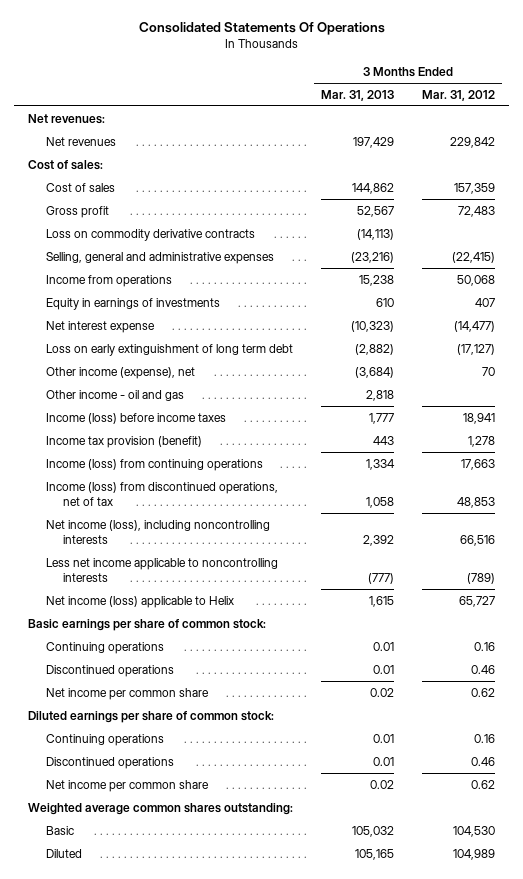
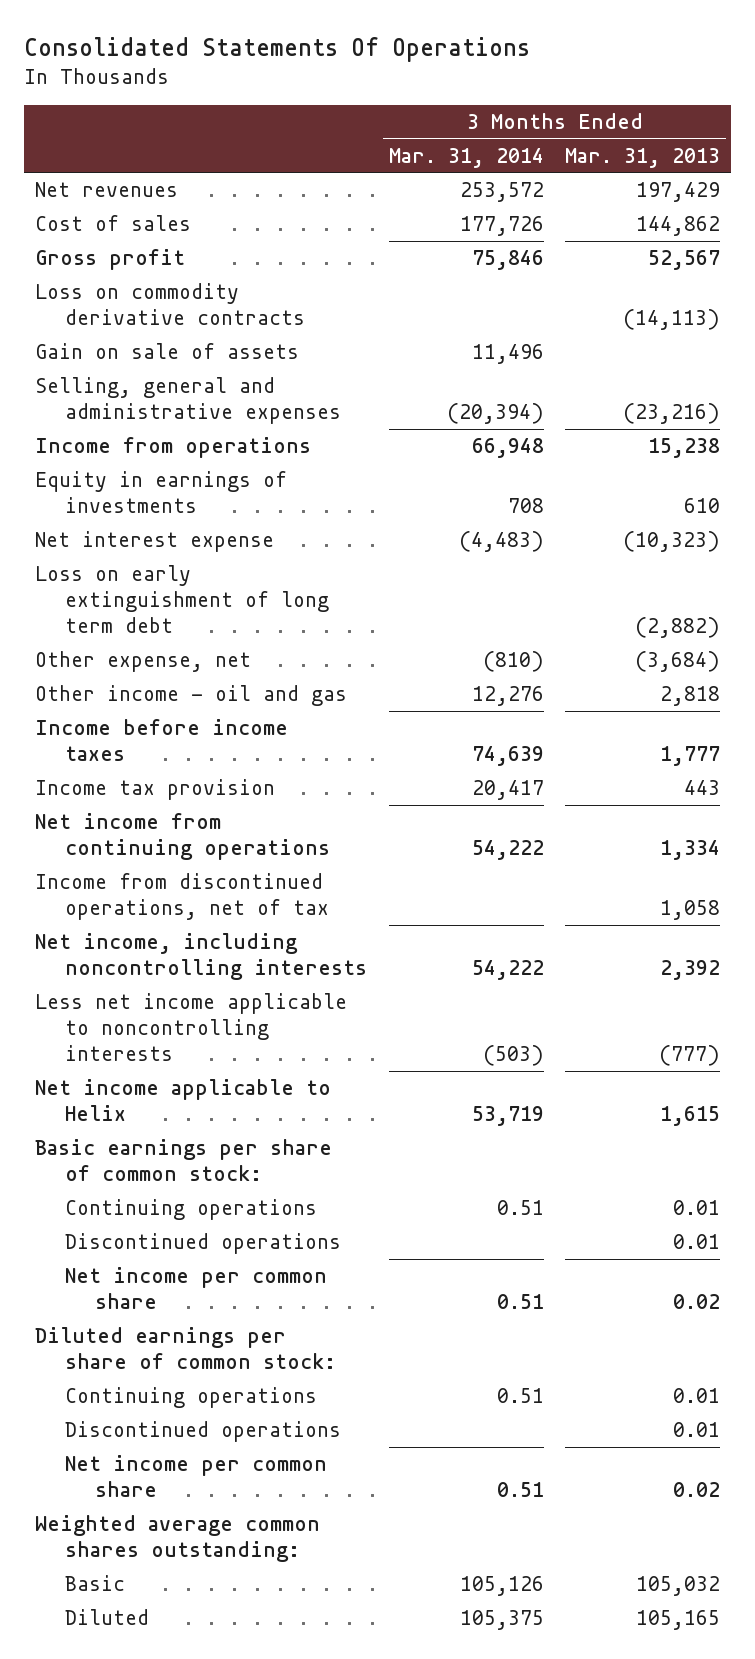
[422,89,496,101] Mar. 31, 2012 -> none
none -> [388,147,544,168] Mar. 31, 2014
[27,113,105,124] Net revenues: -> none
[27,159,103,170] Cost of sales: -> none
none -> [34,343,299,360] Gain on sale of assets
[45,366,195,379] Other income (expense), net -> [34,651,251,673] Other expense, net
[45,412,226,424] Income (loss) before income taxes -> [34,719,288,761] Income before income taxes
[45,435,202,448] Income tax provision (benefit) -> [34,779,275,801] Income tax provision
[45,458,263,471] Income (loss) from continuing operations -> [34,813,330,860] Net income from continuing operations
[45,481,278,507] Income (loss) from discontinued operations, net of tax -> [34,873,329,920] Income from discontinued operations, net of tax
[45,519,270,545] Net income (loss), including noncontrolling interests -> [34,933,367,980] Net income, including noncontrolling interests
[45,595,234,608] Net income (loss) applicable to Helix -> [34,1079,331,1121] Net income applicable to Helix

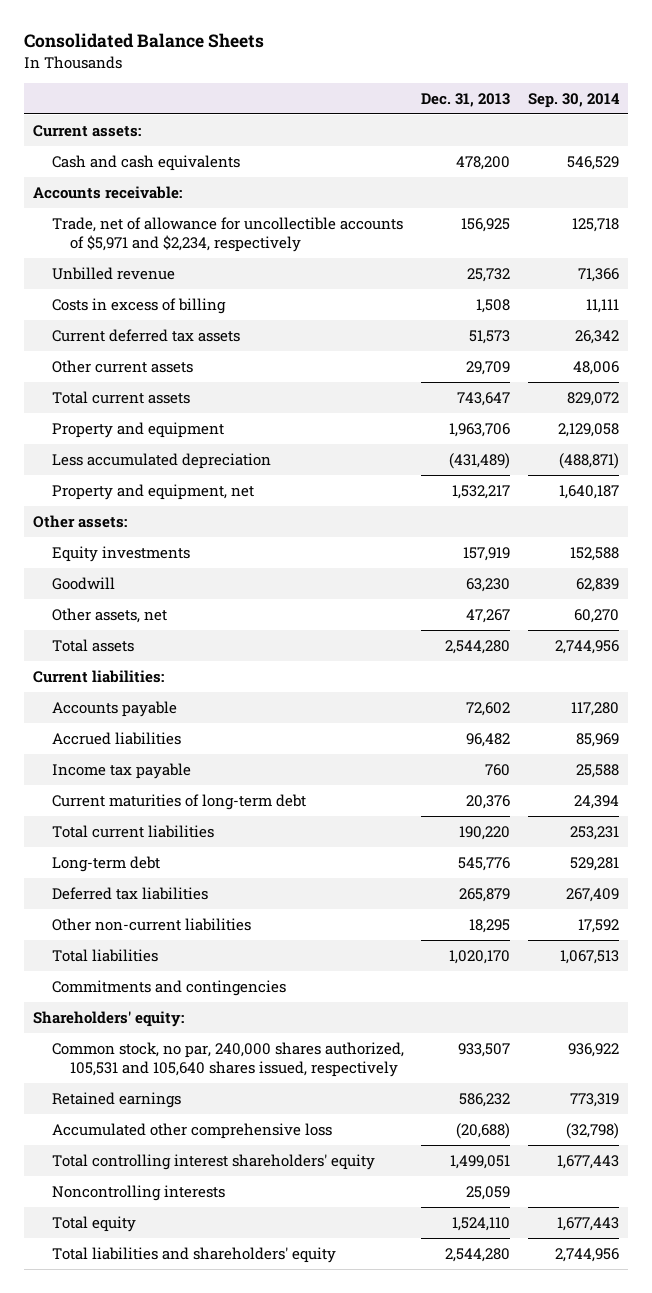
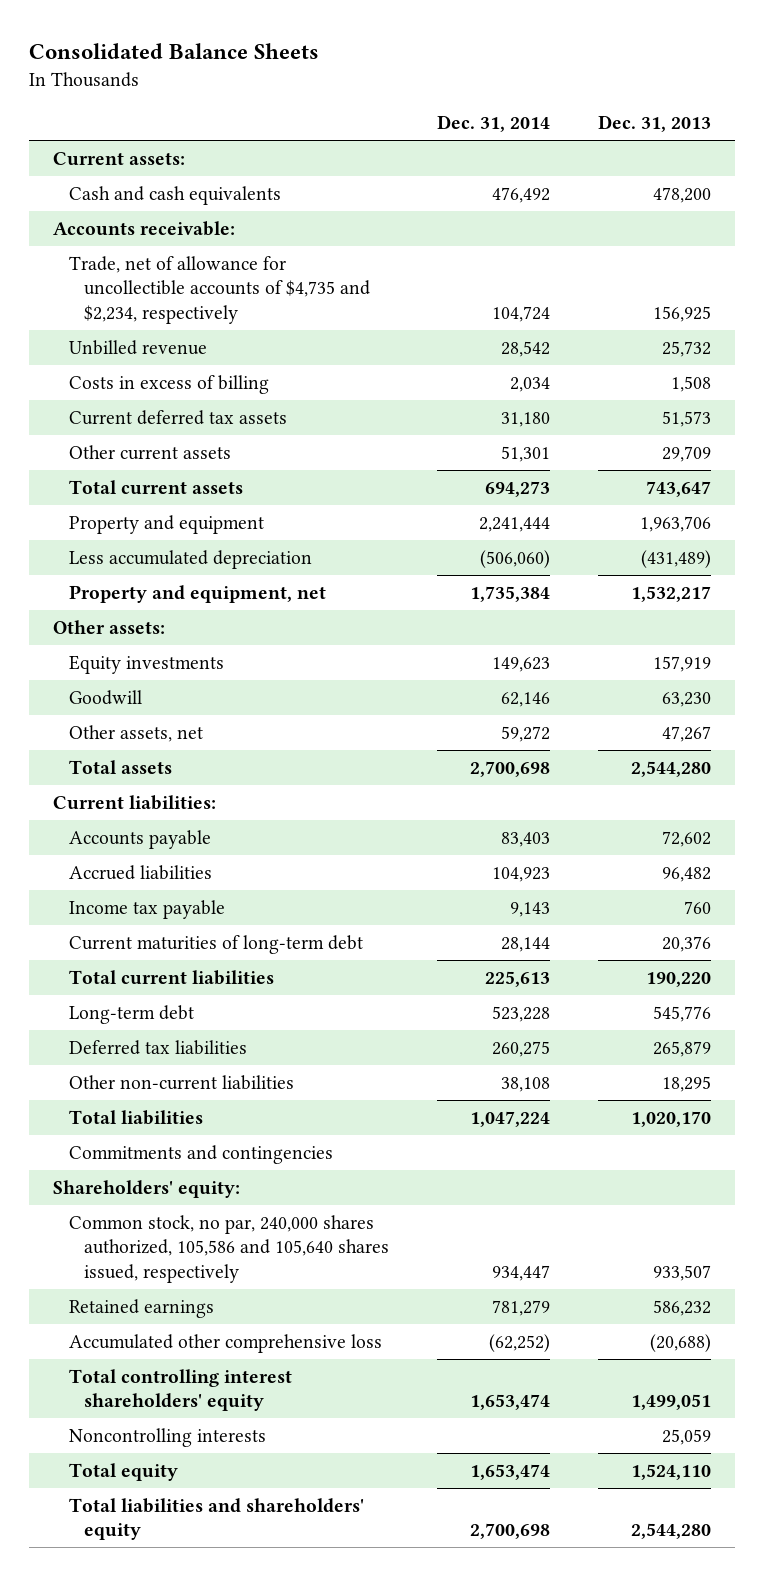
[528,92,621,108] Sep. 30, 2014 -> none
none -> [437,115,551,133] Dec. 31, 2014
[51,216,403,253] Trade, net of allowance for uncollectible accounts of $5,971 and $2,234, respectively -> [68,255,371,324] Trade, net of allowance for uncollectible accounts of $4,735 and $2,234, respectively
[51,1041,404,1078] Common stock, no par, 240,000 shares authorized, 105,531 and 105,640 shares issued, respectively -> [68,1214,390,1283] Common stock, no par, 240,000 shares authorized, 105,586 and 105,640 shares issued, respectively

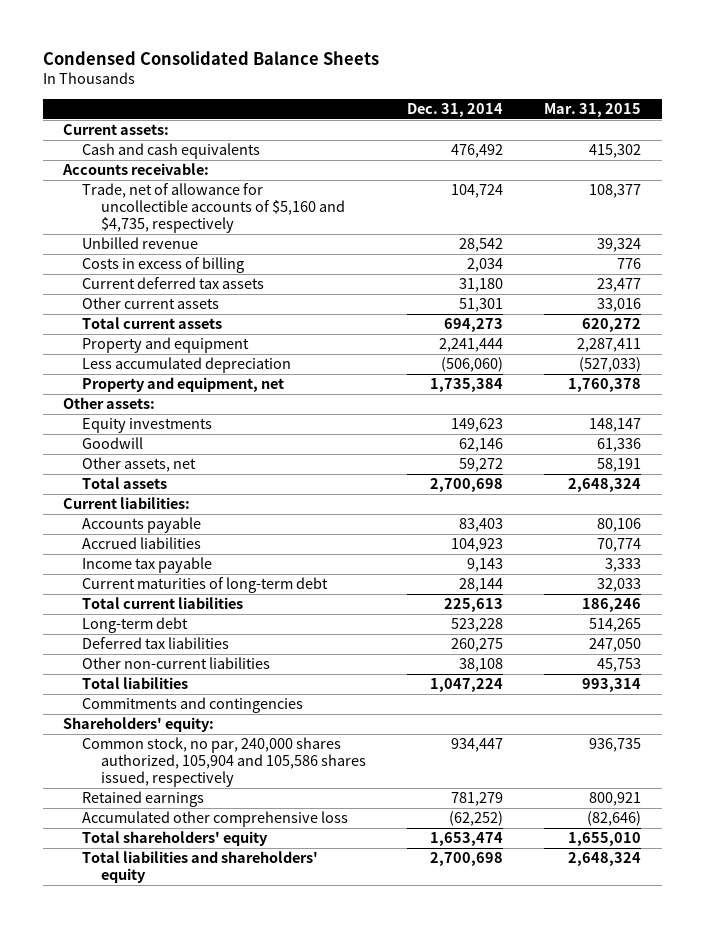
[29,43,320,60] Consolidated Balance Sheets -> [42,50,379,65] Condensed Consolidated Balance Sheets
[598,115,712,133] Dec. 31, 2013 -> none
none -> [544,103,642,118] Mar. 31, 2015
[68,255,371,324] Trade, net of allowance for uncollectible accounts of $4,735 and $2,234, respectively -> [82,183,346,233] Trade, net of allowance for uncollectible accounts of $5,160 and $4,735, respectively
[68,1214,390,1283] Common stock, no par, 240,000 shares authorized, 105,586 and 105,640 shares issued, respectively -> [82,737,367,787] Common stock, no par, 240,000 shares authorized, 105,904 and 105,586 shares issued, respectively
[68,1427,266,1447] Noncontrolling interests -> none
[68,1462,178,1481] Total equity -> none
[68,1368,292,1412] Total controlling interest shareholders' equity -> [82,831,269,847] Total shareholders' equity

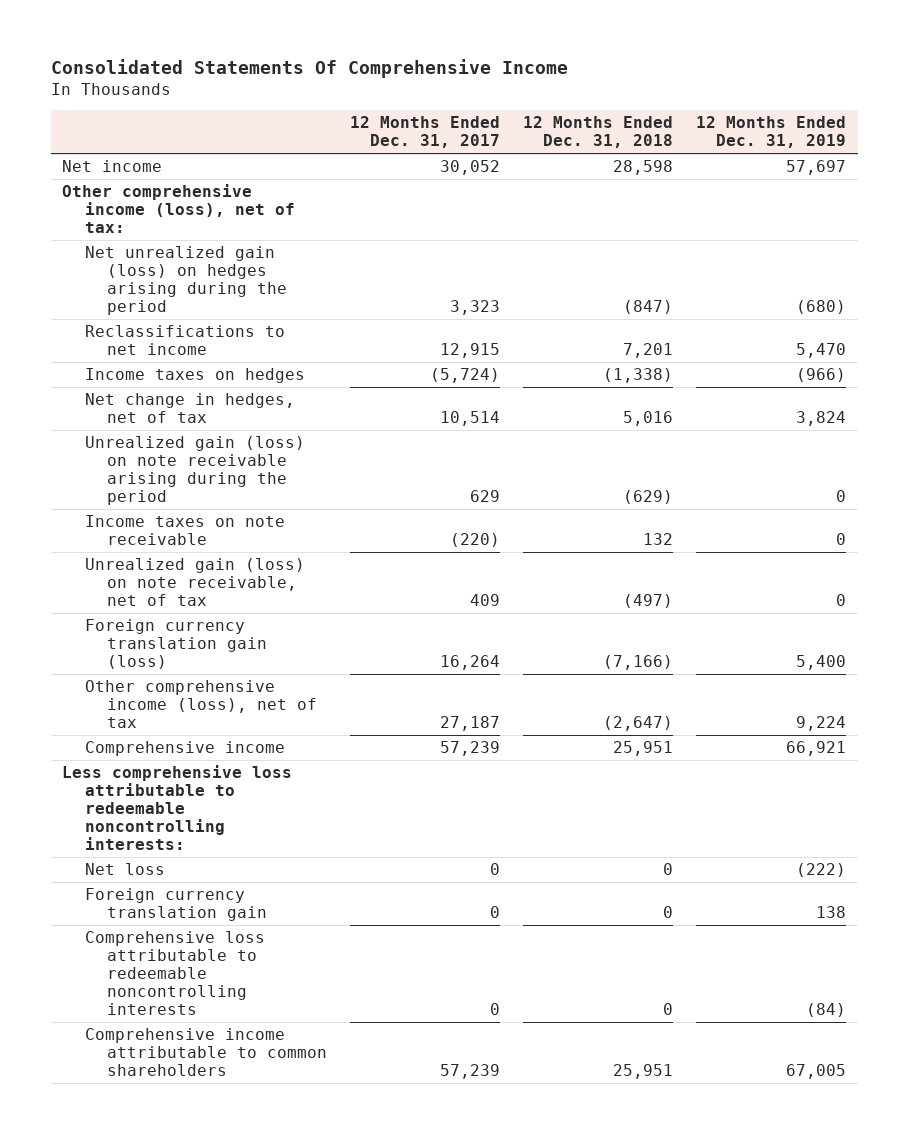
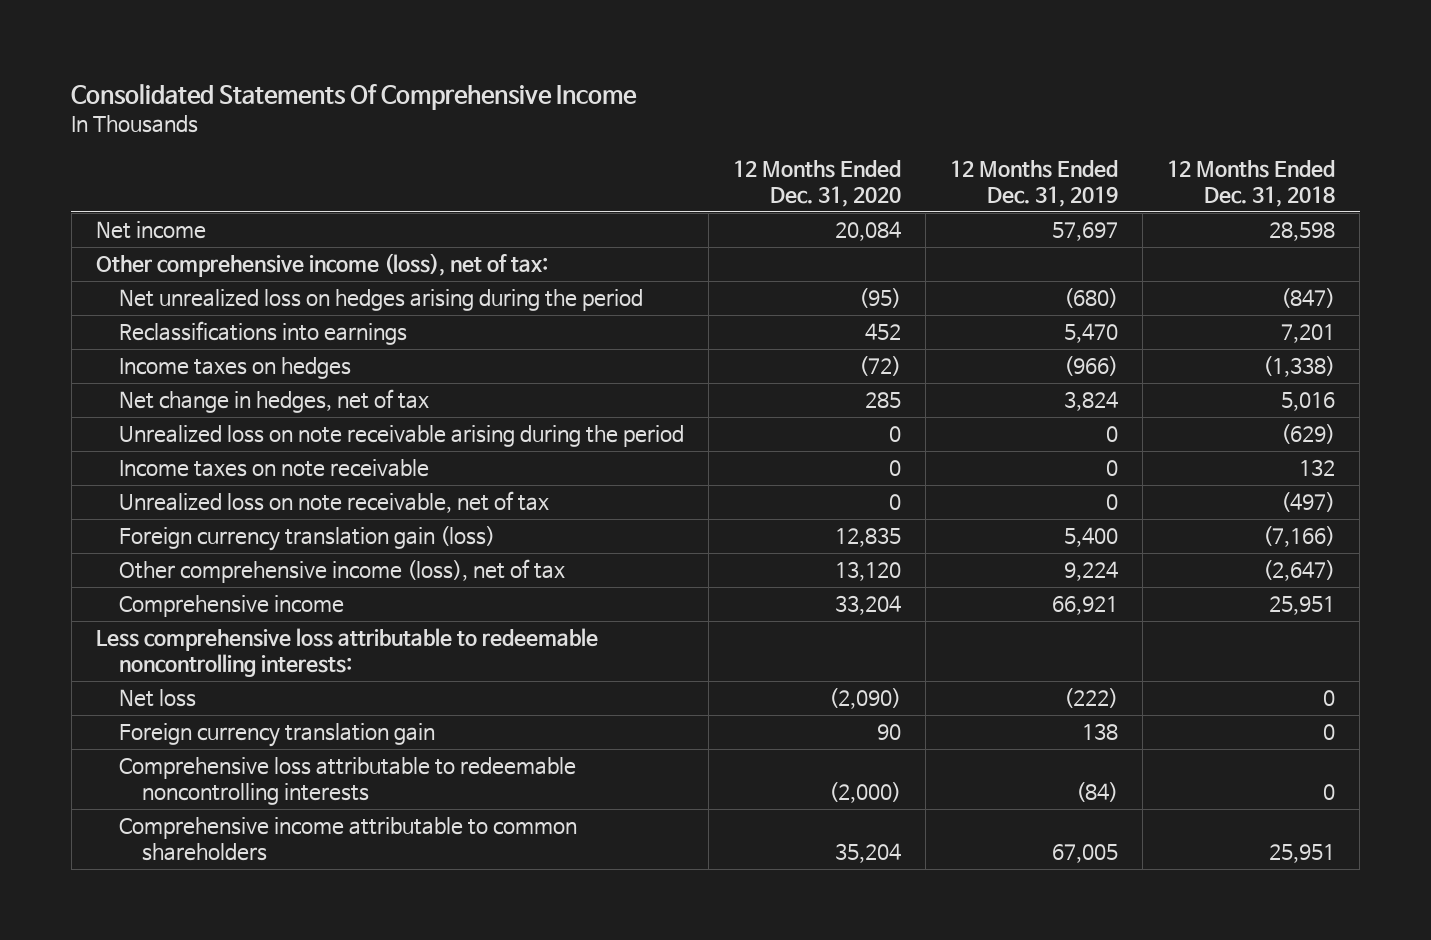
[350,116,501,149] 12 Months Ended Dec. 31, 2017 -> none
none -> [732,160,901,208] 12 Months Ended Dec. 31, 2020
[84,245,288,316] Net unrealized gain (loss) on hedges arising during the period -> [118,289,643,312] Net unrealized loss on hedges arising during the period
[84,324,285,356] Reclassifications to net income -> [118,321,407,346] Reclassifications into earnings
[84,435,305,506] Unrealized gain (loss) on note receivable arising during the period -> [118,425,684,448] Unrealized loss on note receivable arising during the period
[84,557,305,607] Unrealized gain (loss) on note receivable, net of tax -> [118,491,549,514] Unrealized loss on note receivable, net of tax

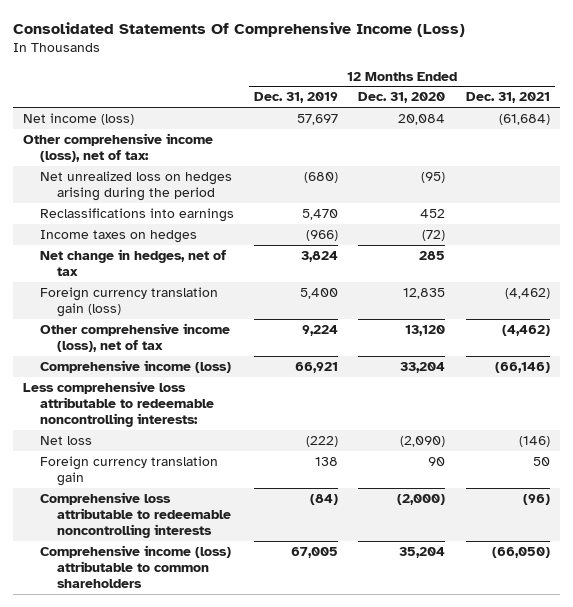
[71,84,638,111] Consolidated Statements Of Comprehensive Income -> [12,21,465,37] Consolidated Statements Of Comprehensive Income (Loss)
[1167,160,1336,208] 12 Months Ended Dec. 31, 2018 -> none
none -> [465,92,550,104] Dec. 31, 2021
[95,221,206,240] Net income -> [22,112,134,125] Net income (loss)
[118,425,684,448] Unrealized loss on note receivable arising during the period -> none
[118,459,429,478] Income taxes on note receivable -> none
[118,491,549,514] Unrealized loss on note receivable, net of tax -> none
[118,595,344,618] Comprehensive income -> [39,359,231,373] Comprehensive income (loss)
[118,817,577,862] Comprehensive income attributable to common shareholders -> [39,544,231,588] Comprehensive income (loss) attributable to common shareholders

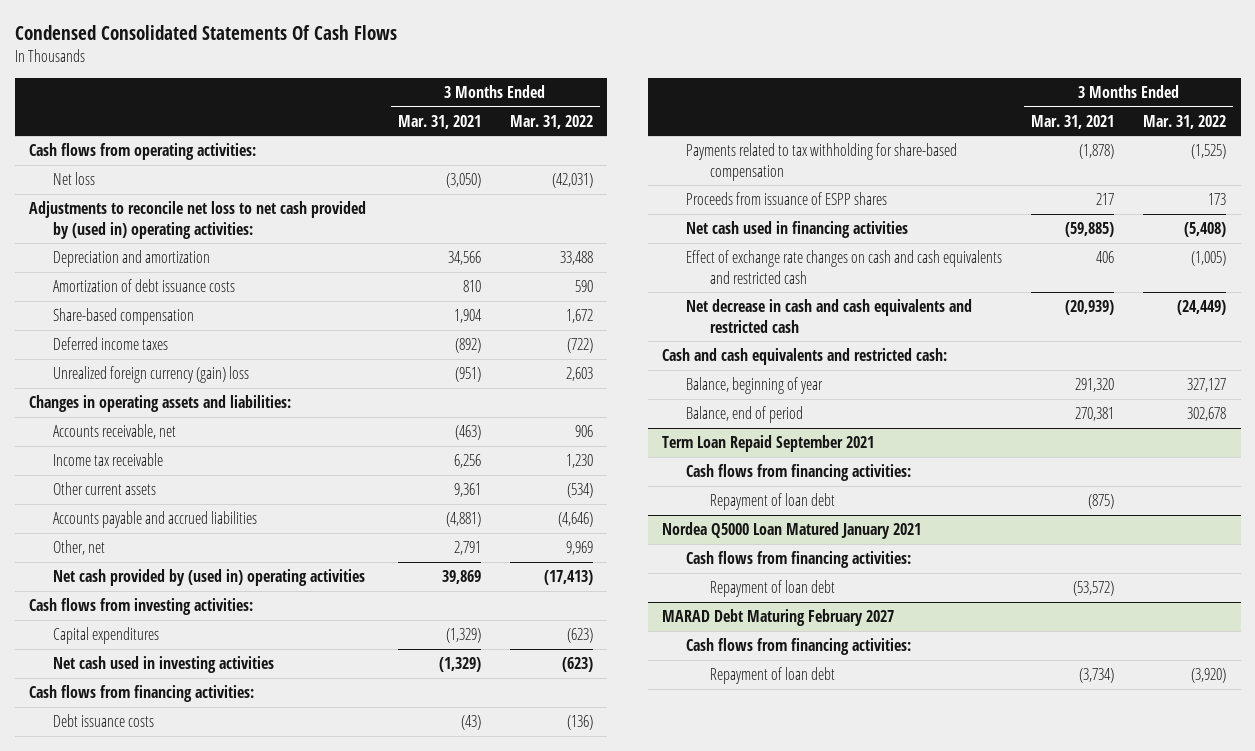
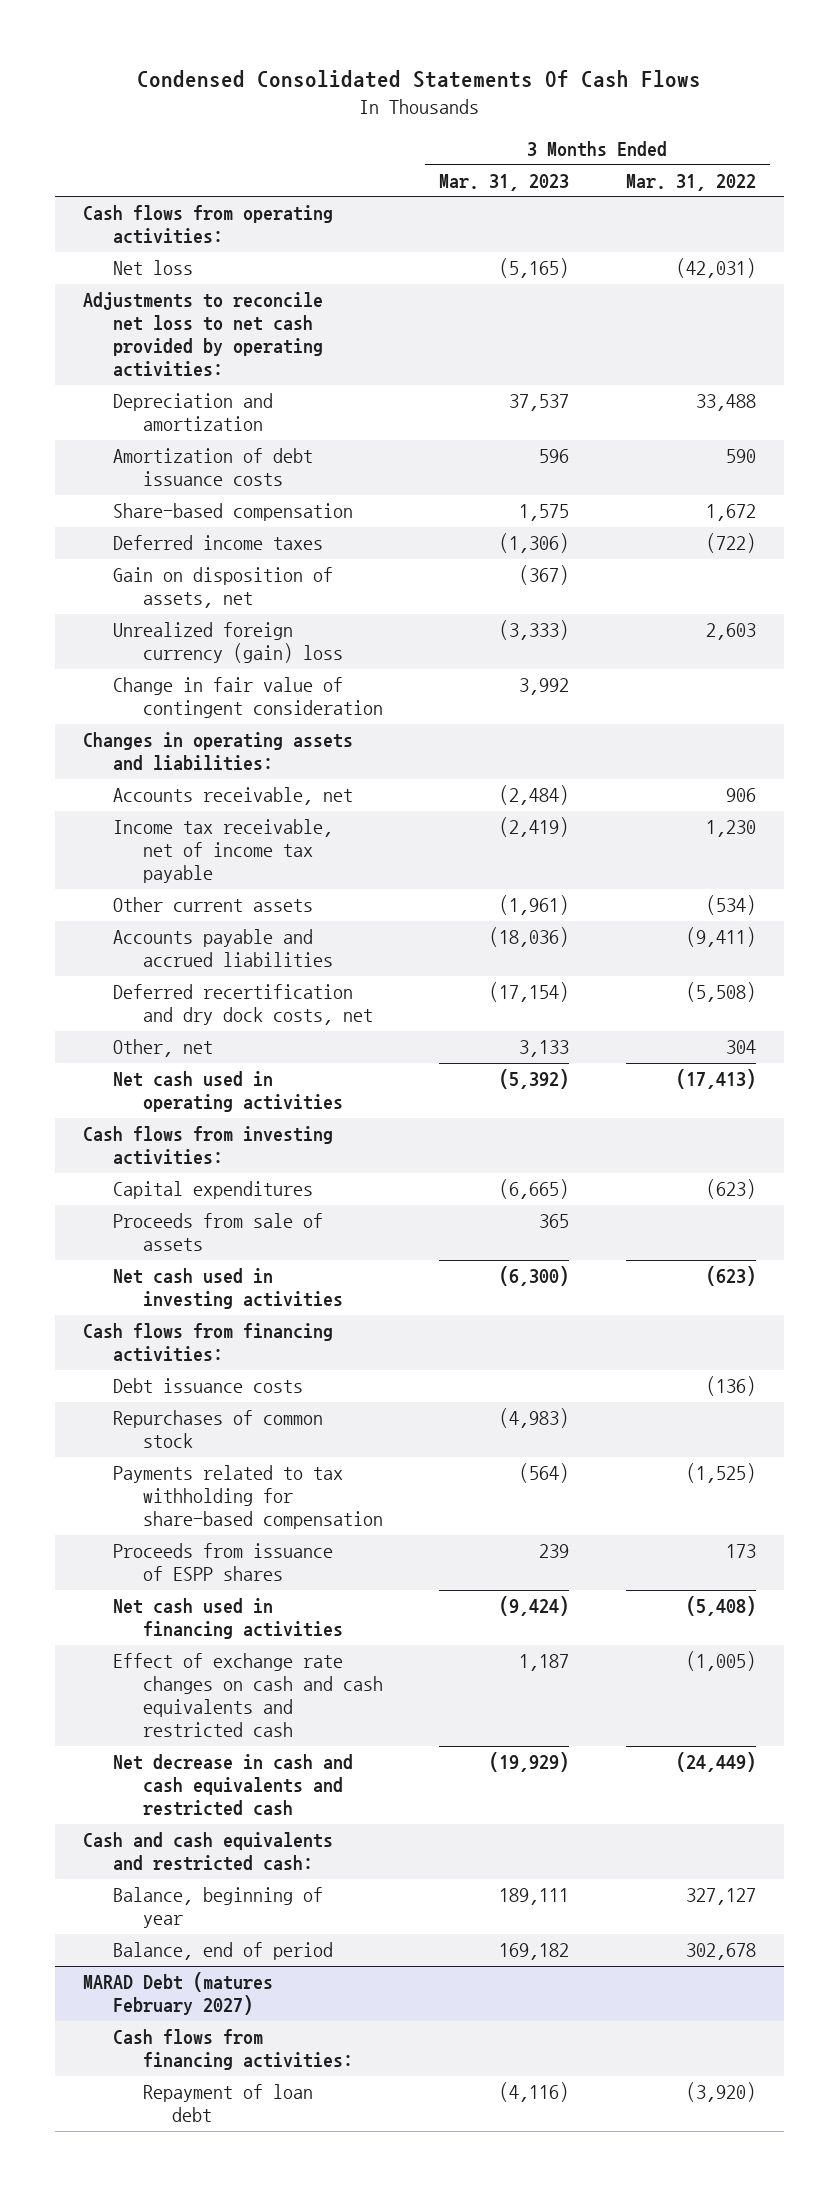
[397,114,481,129] Mar. 31, 2021 -> none
none -> [439,173,570,191] Mar. 31, 2023
[28,201,366,239] Adjustments to reconcile net loss to net cash provided by (used in) operating activities: -> [83,292,324,378] Adjustments to reconcile net loss to net cash provided by operating activities:
none -> [113,567,334,609] Gain on disposition of assets, net
none -> [113,677,383,719] Change in fair value of contingent consideration
[53,453,164,467] Income tax receivable -> [113,819,334,884] Income tax receivable, net of income tax payable
[557,512,593,528] (4,646) -> [685,927,756,948] (9,411)
none -> [113,984,373,1026] Deferred recertification and dry dock costs, net
[565,541,593,556] 9,969 -> [725,1040,756,1055] 304
[53,569,366,587] Net cash provided by (used in) operating activities -> [113,1071,343,1113] Net cash used in operating activities
none -> [113,1213,324,1252] Proceeds from sale of assets
none -> [113,1410,324,1449] Repurchases of common stock
[662,435,875,453] Term Loan Repaid September 2021 -> none
[686,464,912,482] Cash flows from financing activities: -> none
[710,493,836,511] Repayment of loan debt -> none
[662,522,922,540] Nordea Q5000 Loan Matured January 2021 -> none
[686,551,912,569] Cash flows from financing activities: -> none
[710,580,836,598] Repayment of loan debt -> none
[662,609,895,627] MARAD Debt Maturing February 2027 -> [83,1972,274,2016] MARAD Debt (matures February 2027)

